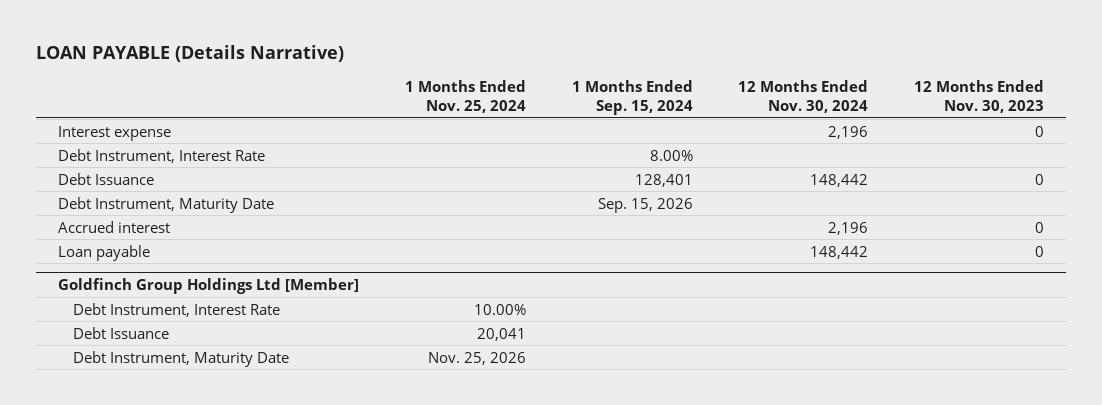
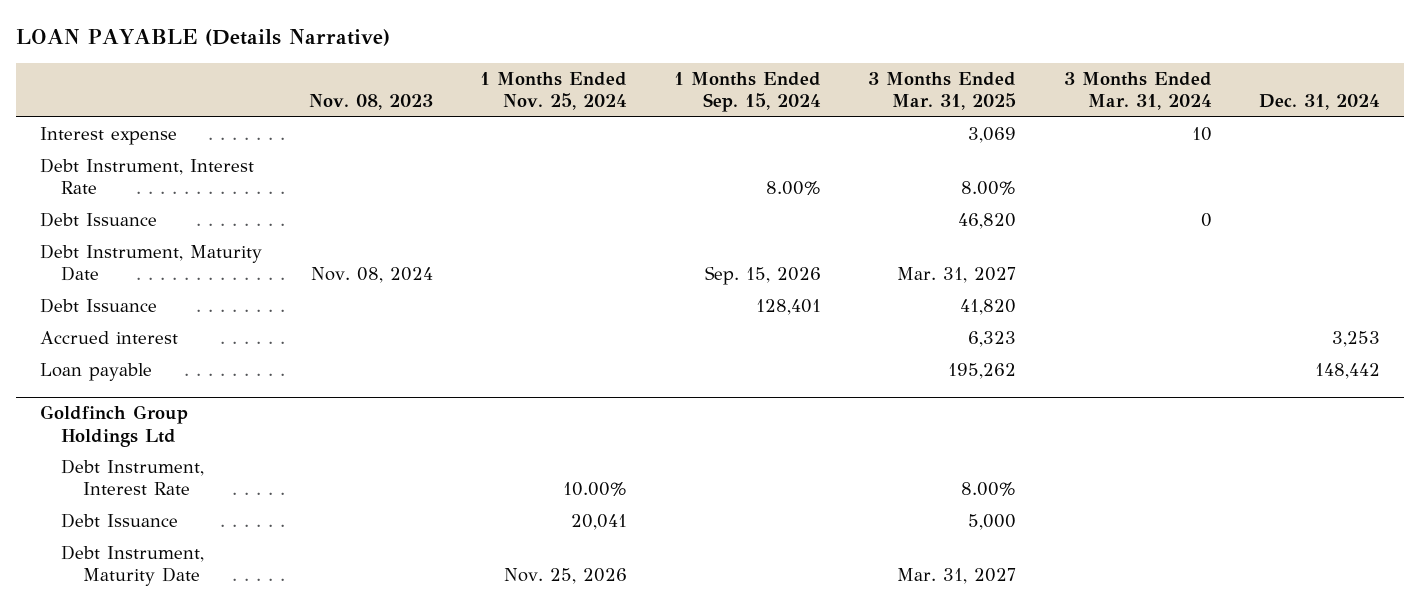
[738,79,869,113] 12 Months Ended Nov. 30, 2024 -> none
[913,79,1044,113] 12 Months Ended Nov. 30, 2023 -> none
none -> [308,94,433,111] Nov. 08, 2023
none -> [868,71,1017,111] 3 Months Ended Mar. 31, 2025
none -> [1063,71,1212,111] 3 Months Ended Mar. 31, 2024
none -> [1258,94,1380,111] Dec. 31, 2024
none -> [39,212,157,228] Debt Issuance
[58,172,155,185] Debt Issuance -> [39,298,157,314] Debt Issuance
[58,278,360,295] Goldfinch Group Holdings Ltd [Member] -> [39,405,188,447] Goldfinch Group Holdings Ltd

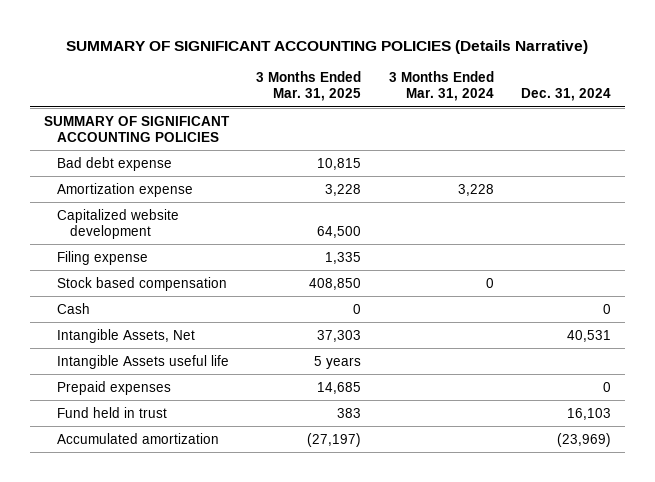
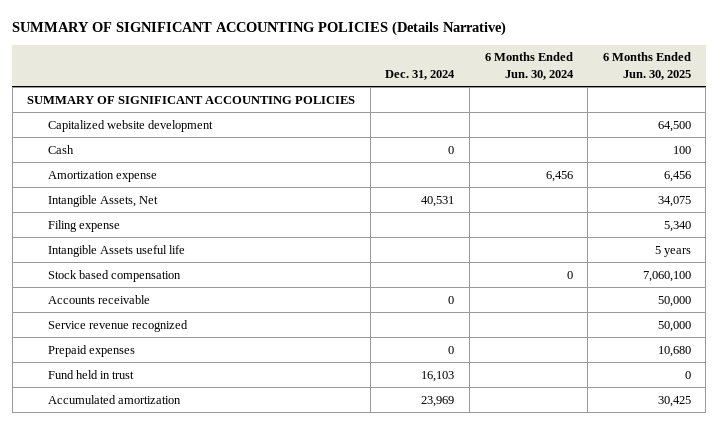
[256,71,362,102] 3 Months Ended Mar. 31, 2025 -> none
[388,71,494,102] 3 Months Ended Mar. 31, 2024 -> none
none -> [484,52,574,80] 6 Months Ended Jun. 30, 2024
none -> [602,52,691,80] 6 Months Ended Jun. 30, 2025
[56,156,172,171] Bad debt expense -> none
[56,182,193,197] Amortization expense -> [47,170,157,182] Amortization expense
[56,250,148,265] Filing expense -> [47,219,120,232] Filing expense
[56,276,227,291] Stock based compensation -> [47,269,181,282] Stock based compensation
none -> [47,294,150,304] Accounts receivable
none -> [47,319,188,332] Service revenue recognized
[556,432,611,447] (23,969) -> [421,395,455,407] 23,969

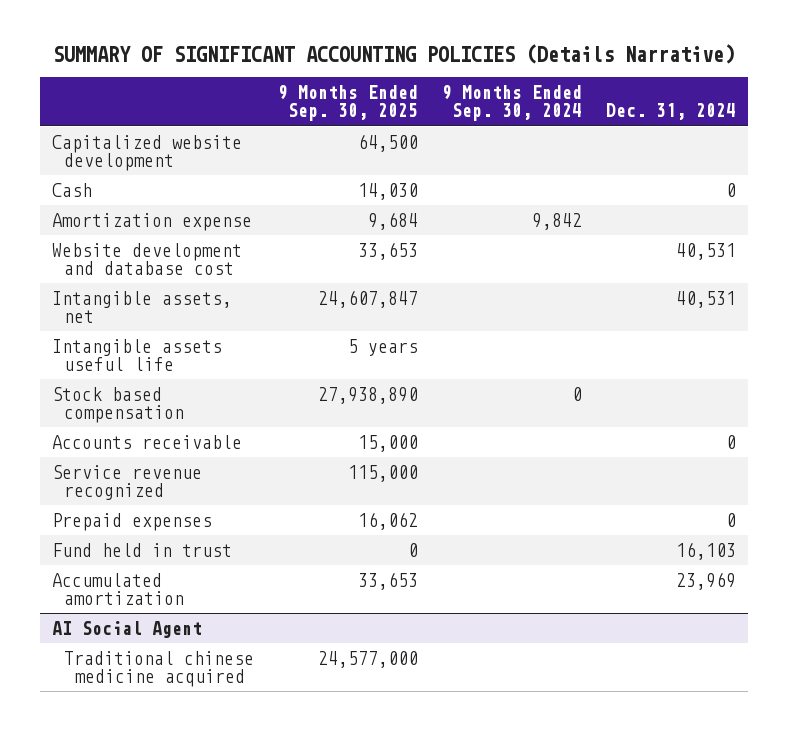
[484,52,574,80] 6 Months Ended Jun. 30, 2024 -> none
[602,52,691,80] 6 Months Ended Jun. 30, 2025 -> none
none -> [277,84,418,122] 9 Months Ended Sep. 30, 2025
none -> [441,84,582,122] 9 Months Ended Sep. 30, 2024
[27,95,356,104] SUMMARY OF SIGNIFICANT ACCOUNTING POLICIES -> none
[47,219,120,232] Filing expense -> none
none -> [51,242,242,276] Website development and database cost
[47,194,158,207] Intangible Assets, Net -> [51,290,232,324] Intangible assets, net
[47,244,185,257] Intangible Assets useful life -> [51,338,222,372] Intangible assets useful life
none -> [51,620,202,638] AI Social Agent
none -> [63,650,254,688] Traditional chinese medicine acquired

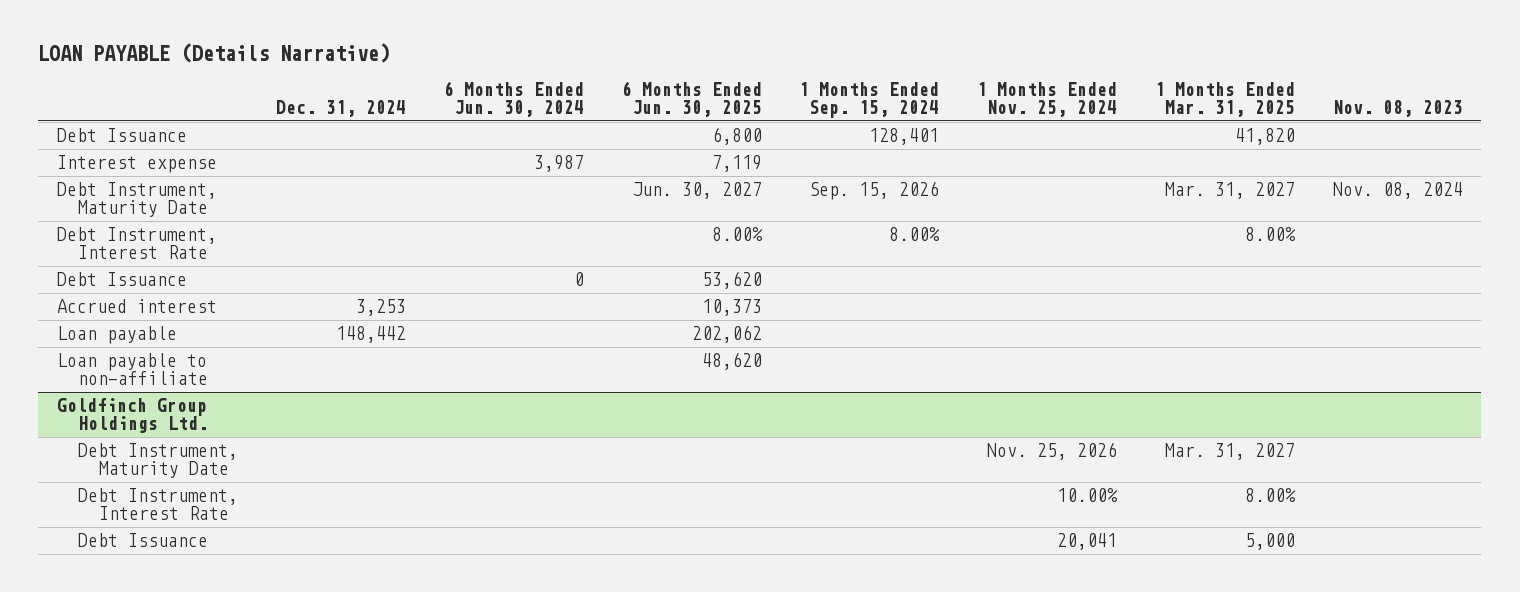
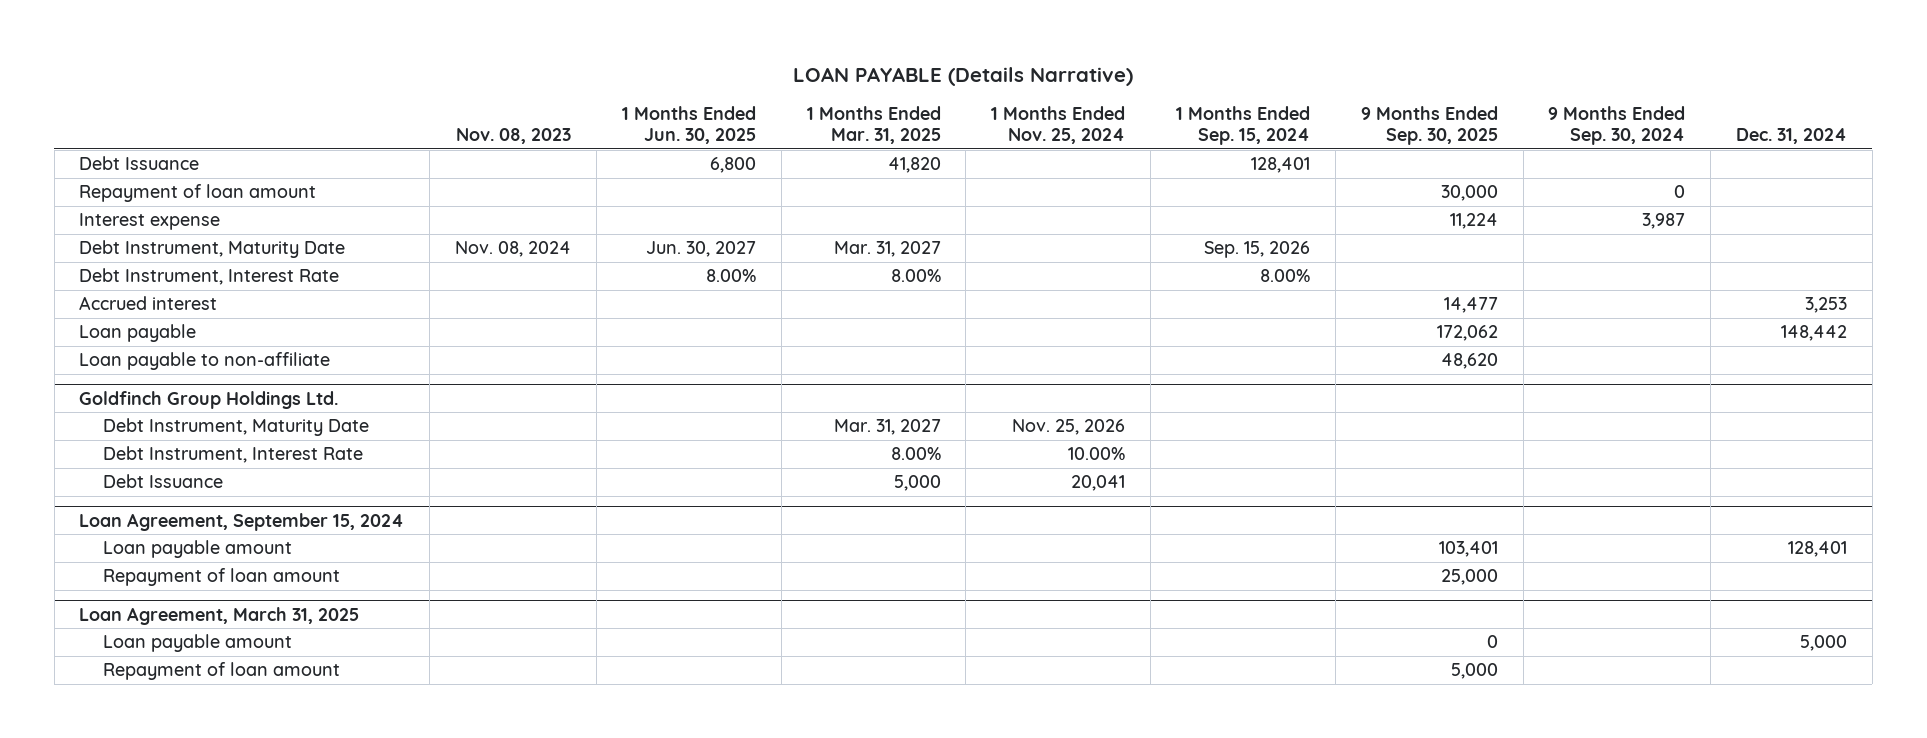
[443,81,584,118] 6 Months Ended Jun. 30, 2024 -> none
[621,81,762,118] 6 Months Ended Jun. 30, 2025 -> none
none -> [621,105,756,144] 1 Months Ended Jun. 30, 2025
none -> [1360,105,1498,145] 9 Months Ended Sep. 30, 2025
none -> [1548,105,1686,145] 9 Months Ended Sep. 30, 2024
none -> [79,184,317,203] Repayment of loan amount
[57,272,188,287] Debt Issuance -> none
none -> [79,512,405,531] Loan Agreement, September 15, 2024
none -> [103,540,293,559] Loan payable amount
none -> [103,568,341,587] Repayment of loan amount
none -> [79,606,360,625] Loan Agreement, March 31, 2025
none -> [103,634,293,653] Loan payable amount
none -> [103,662,341,681] Repayment of loan amount

